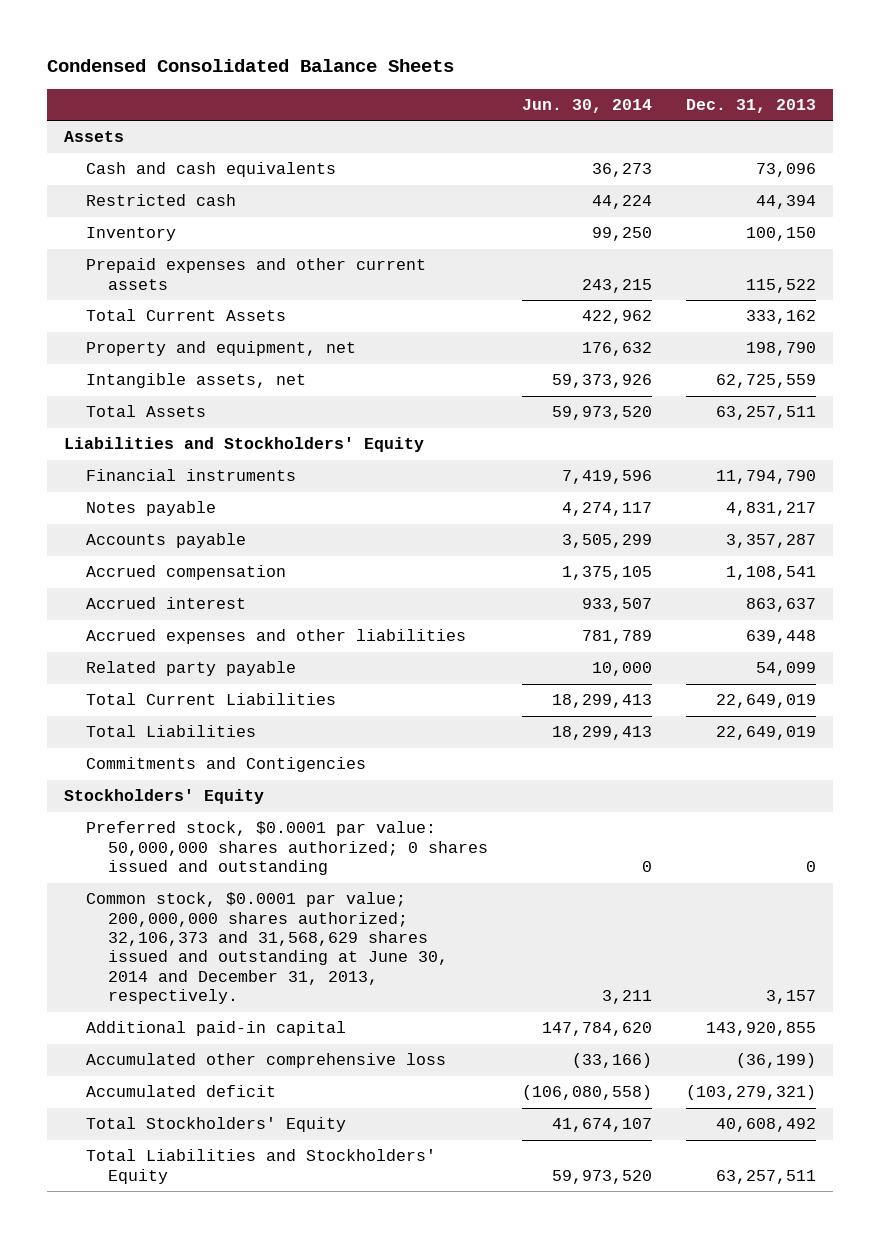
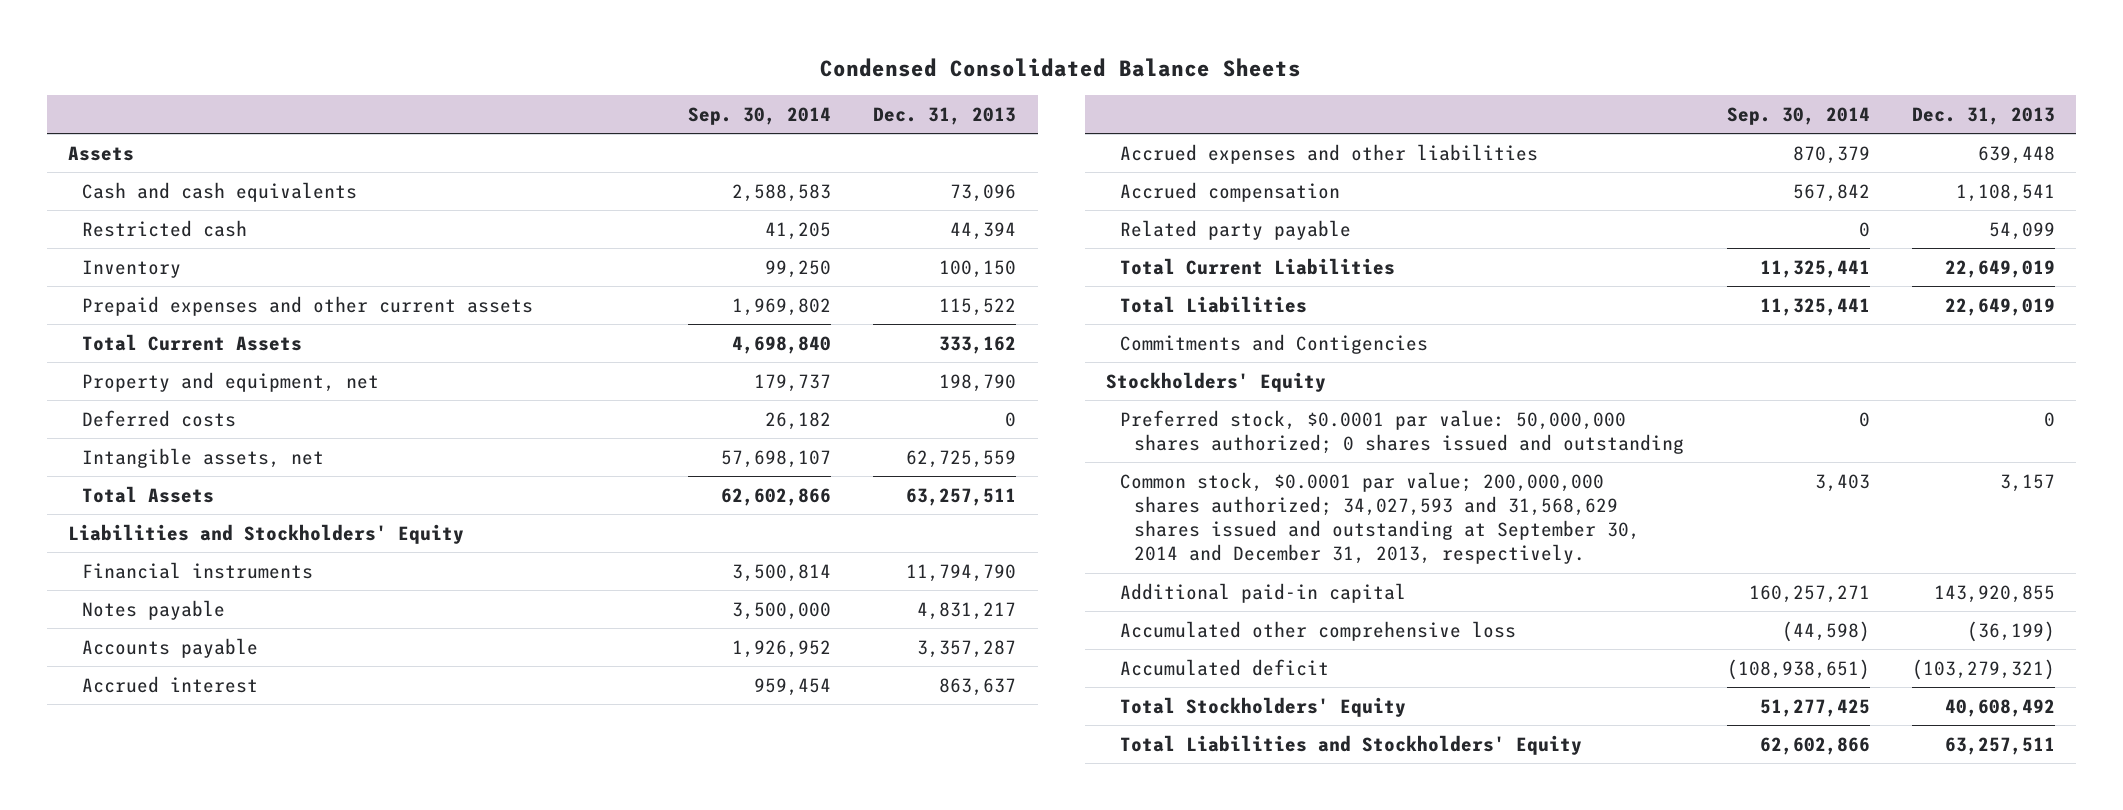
[522,99,653,114] Jun. 30, 2014 -> none
none -> [688,106,832,125] Sep. 30, 2014
none -> [81,409,236,427] Deferred costs
[85,565,286,581] Accrued compensation -> [1120,181,1341,202] Accrued compensation
[85,892,449,1005] Common stock, $0.0001 par value; 200,000,000 shares authorized; 32,106,373 and 31,568,629 shares issued and outstanding at June 30, 2014 and December 31, 2013, respectively. -> [1120,471,1641,565] Common stock, $0.0001 par value; 200,000,000 shares authorized; 34,027,593 and 31,568,629 shares issued and outstanding at September 30, 2014 and December 31, 2013, respectively.

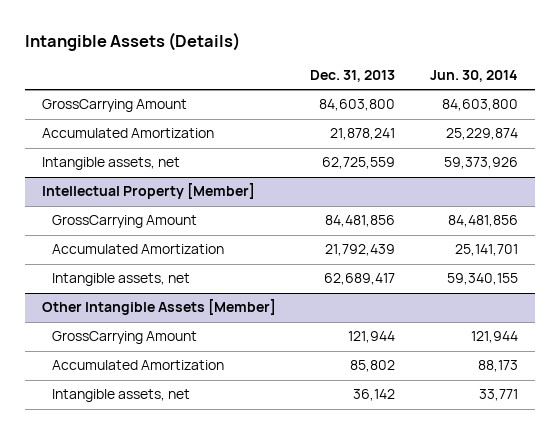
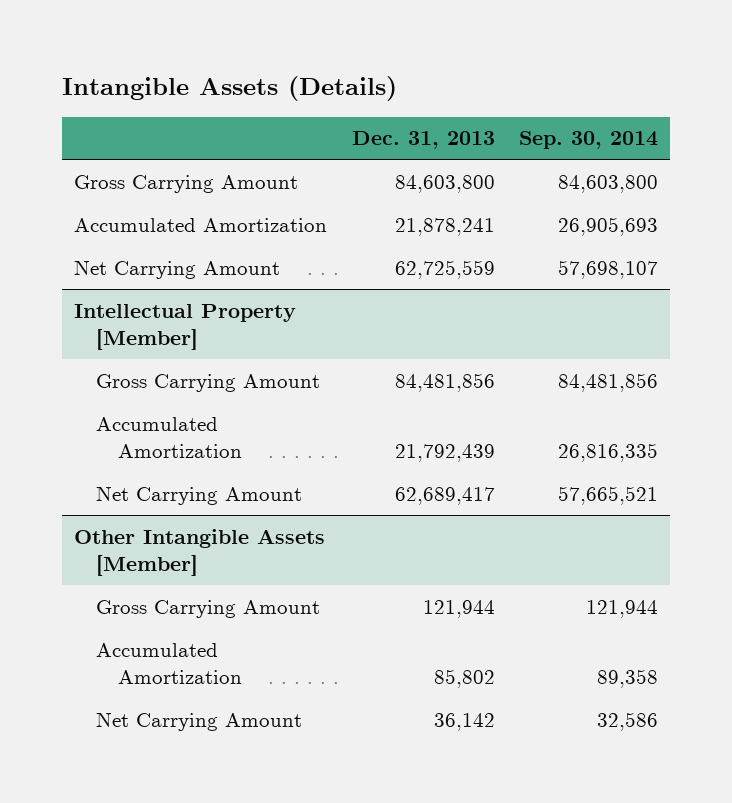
[429,70,518,83] Jun. 30, 2014 -> none
none -> [518,131,658,150] Sep. 30, 2014
[41,99,187,113] GrossCarrying Amount -> [74,174,299,193] Gross Carrying Amount
[41,157,180,171] Intangible assets, net -> [74,259,281,279] Net Carrying Amount
[51,215,197,229] GrossCarrying Amount -> [96,373,321,392] Gross Carrying Amount
[51,273,190,287] Intangible assets, net -> [96,485,303,505] Net Carrying Amount
[51,331,197,345] GrossCarrying Amount -> [96,599,321,618] Gross Carrying Amount
[51,389,190,403] Intangible assets, net -> [96,711,303,731] Net Carrying Amount

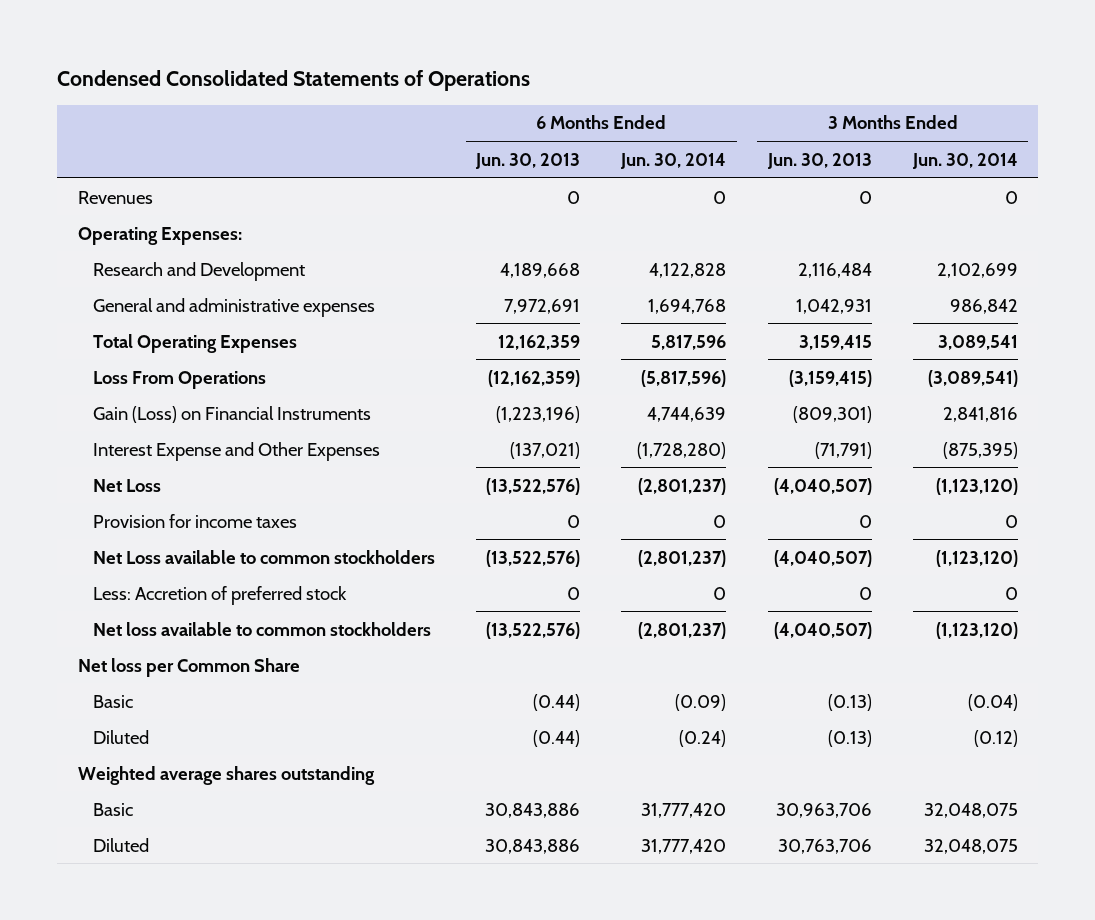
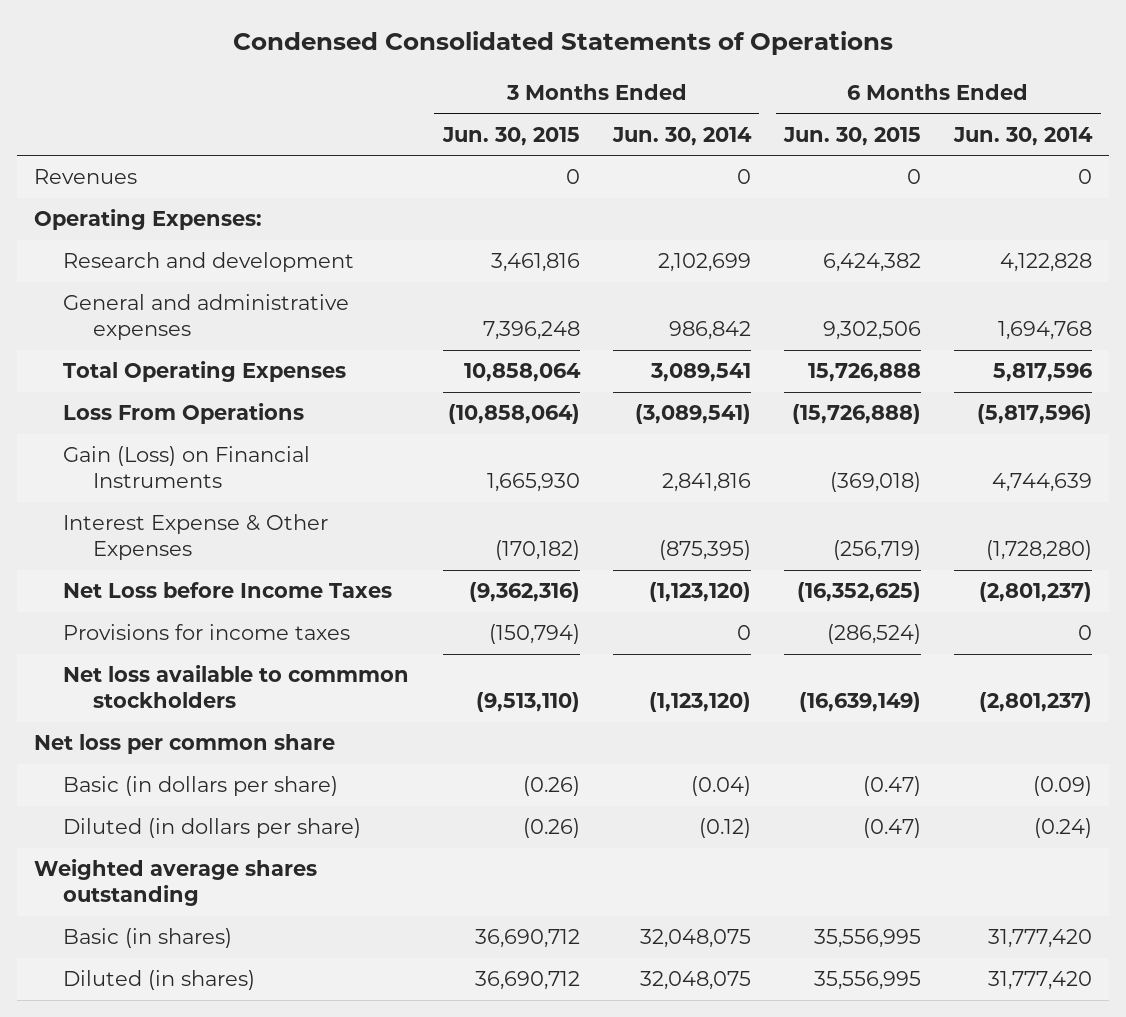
[475,152,581,169] Jun. 30, 2013 -> none
[766,152,872,169] Jun. 30, 2013 -> none
none -> [441,126,580,146] Jun. 30, 2015
none -> [783,126,922,146] Jun. 30, 2015
[93,261,306,281] Research and Development -> [63,252,355,273] Research and development
[93,549,436,564] Net Loss available to common stockholders -> none
[93,585,348,605] Less: Accretion of preferred stock -> none
[93,441,381,461] Interest Expense and Other Expenses -> [63,514,329,561] Interest Expense & Other Expenses
[93,478,162,492] Net Loss -> [63,582,393,599] Net Loss before Income Taxes
[93,513,298,528] Provision for income taxes -> [63,624,351,641] Provisions for income taxes
[93,621,432,636] Net loss available to common stockholders -> [63,665,410,709] Net loss available to commmon stockholders
[77,657,300,677] Net loss per Common Share -> [33,734,335,755] Net loss per common share
[93,694,134,708] Basic -> [63,776,339,797] Basic (in dollars per share)
[93,729,150,744] Diluted -> [63,818,362,839] Diluted (in dollars per share)
[93,802,134,816] Basic -> [63,928,233,949] Basic (in shares)
[93,837,150,852] Diluted -> [63,970,256,991] Diluted (in shares)

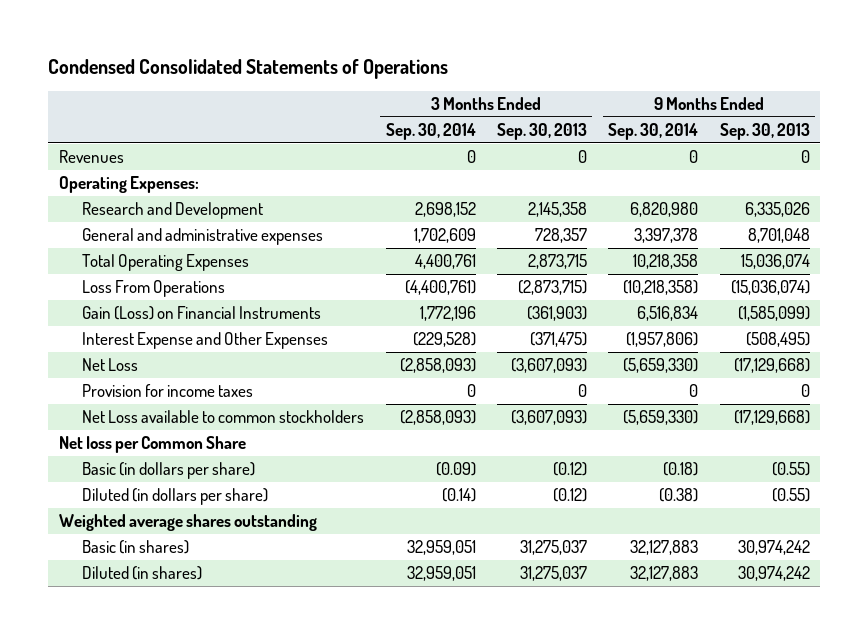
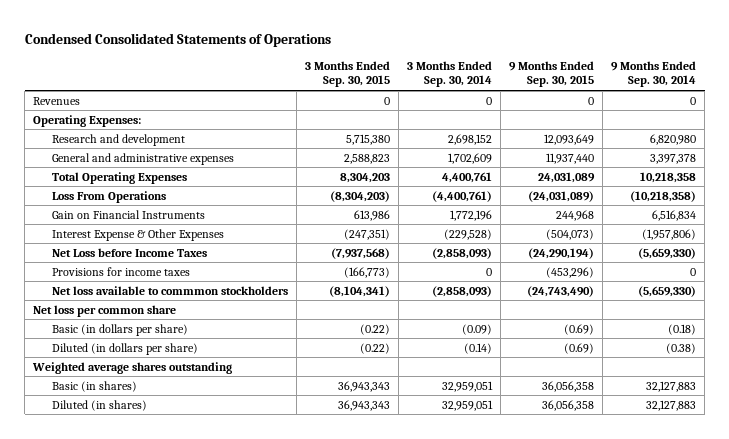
[497,122,588,140] Sep. 30, 2013 -> none
[719,122,810,140] Sep. 30, 2013 -> none
none -> [305,60,391,88] 3 Months Ended Sep. 30, 2015
none -> [509,60,595,88] 9 Months Ended Sep. 30, 2015
[82,202,264,220] Research and Development -> [52,133,186,146] Research and development
[82,306,322,321] Gain (Loss) on Financial Instruments -> [52,209,206,219] Gain on Financial Instruments
[82,332,329,350] Interest Expense and Other Expenses -> [52,228,225,241] Interest Expense & Other Expenses
[82,358,139,372] Net Loss -> [52,247,208,257] Net Loss before Income Taxes
[82,384,254,398] Provision for income taxes -> [52,266,191,276] Provisions for income taxes
[82,410,365,424] Net Loss available to common stockholders -> [52,285,289,295] Net loss available to commmon stockholders
[58,436,246,454] Net loss per Common Share -> [33,304,177,317] Net loss per common share

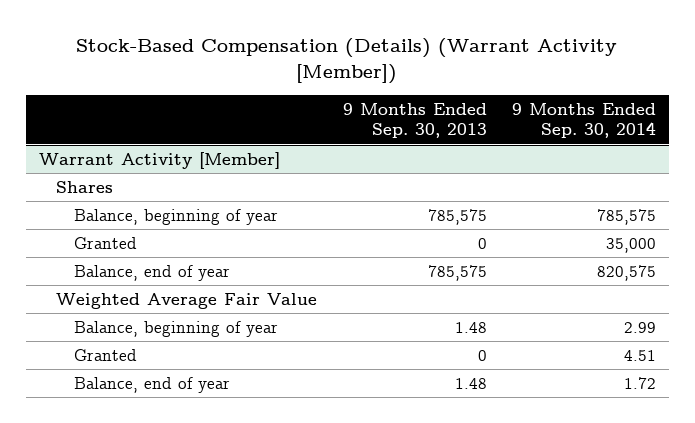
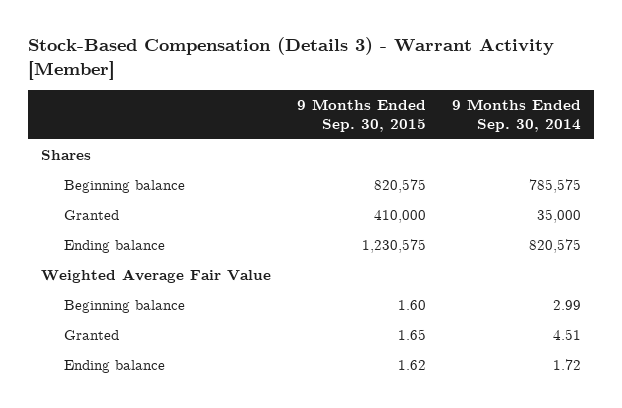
[76,38,618,85] Stock-Based Compensation (Details) (Warrant Activity [Member]) -> [28,37,555,80] Stock-Based Compensation (Details 3) - Warrant Activity [Member]
[342,103,487,139] 9 Months Ended Sep. 30, 2013 -> none
none -> [296,99,426,132] 9 Months Ended Sep. 30, 2015
[39,151,281,169] Warrant Activity [Member] -> none
[73,208,278,225] Balance, beginning of year -> [64,180,186,194] Beginning balance
[73,264,230,281] Balance, end of year -> [64,240,166,254] Ending balance
[73,320,278,337] Balance, beginning of year -> [64,300,186,314] Beginning balance
[73,376,230,393] Balance, end of year -> [64,360,166,374] Ending balance

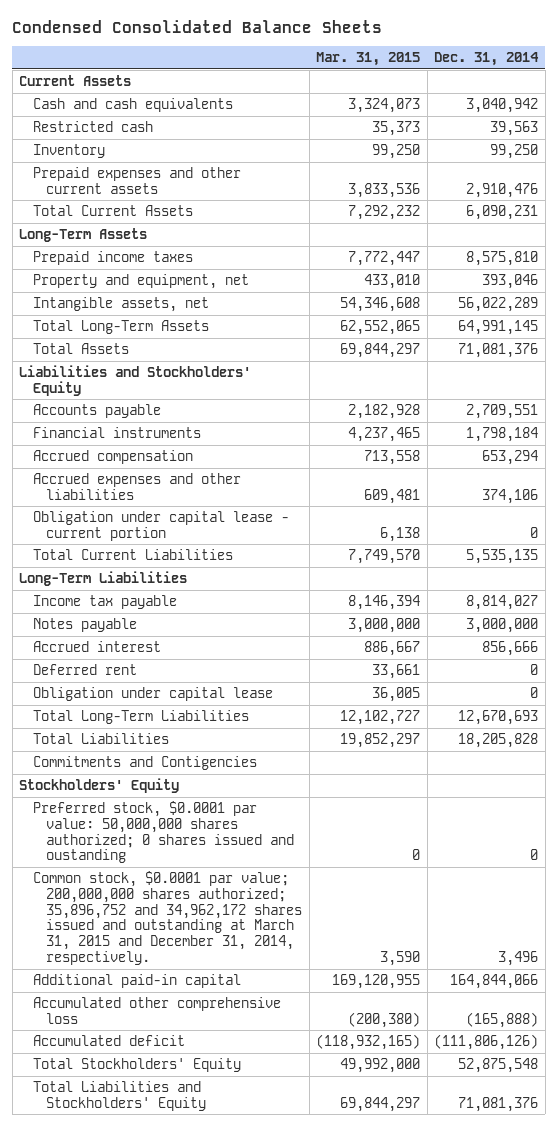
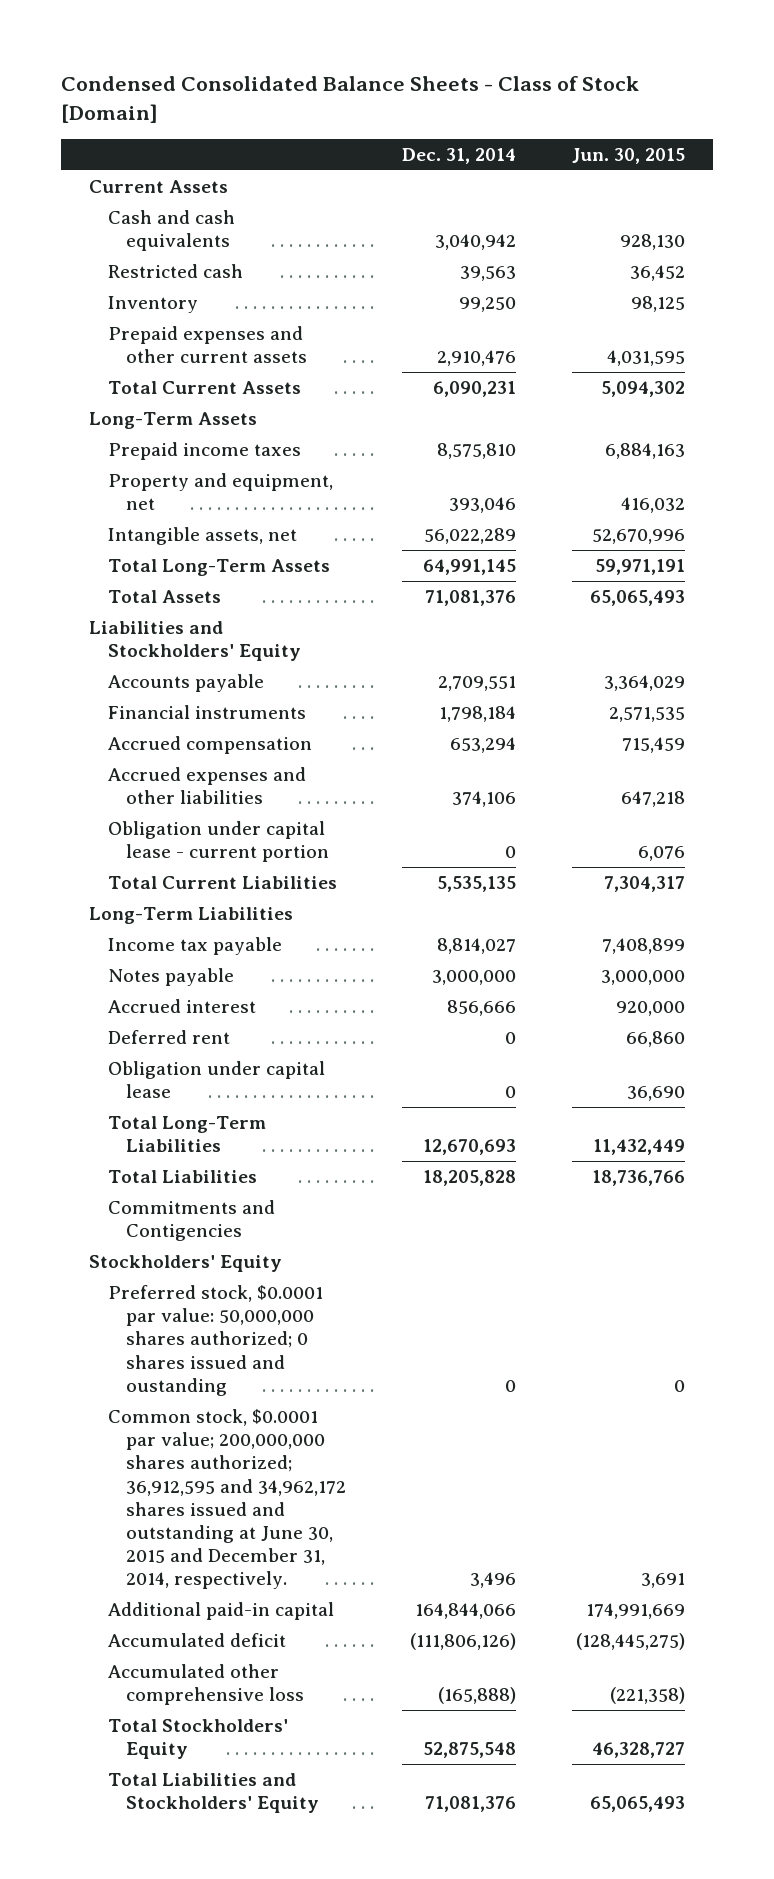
[12,20,383,34] Condensed Consolidated Balance Sheets -> [61,75,640,124] Condensed Consolidated Balance Sheets - Class of Stock [Domain]
[316,52,421,67] Mar. 31, 2015 -> none
none -> [571,147,685,164] Jun. 30, 2015
[32,870,302,966] Common stock, $0.0001 par value; 200,000,000 shares authorized; 35,896,752 and 34,962,172 shares issued and outstanding at March 31, 2015 and December 31, 2014, respectively. -> [107,1408,346,1590] Common stock, $0.0001 par value; 200,000,000 shares authorized; 36,912,595 and 34,962,172 shares issued and outstanding at June 30, 2015 and December 31, 2014, respectively.
[32,996,281,1024] Accumulated other comprehensive loss -> [107,1663,304,1706] Accumulated other comprehensive loss

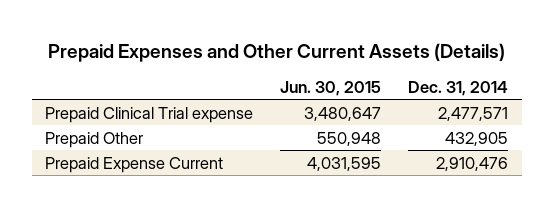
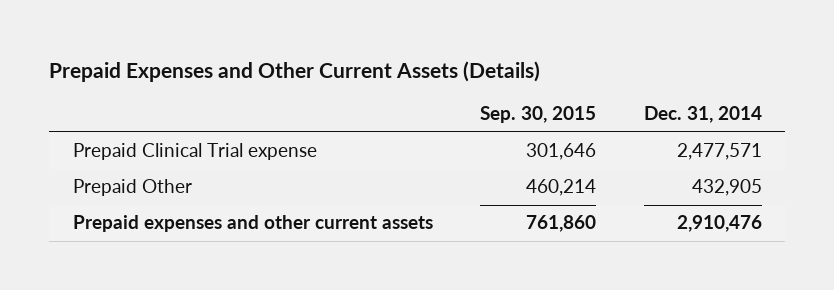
[280,80,382,96] Jun. 30, 2015 -> none
none -> [480,106,597,124] Sep. 30, 2015
[45,156,224,173] Prepaid Expense Current -> [72,215,433,233] Prepaid expenses and other current assets

